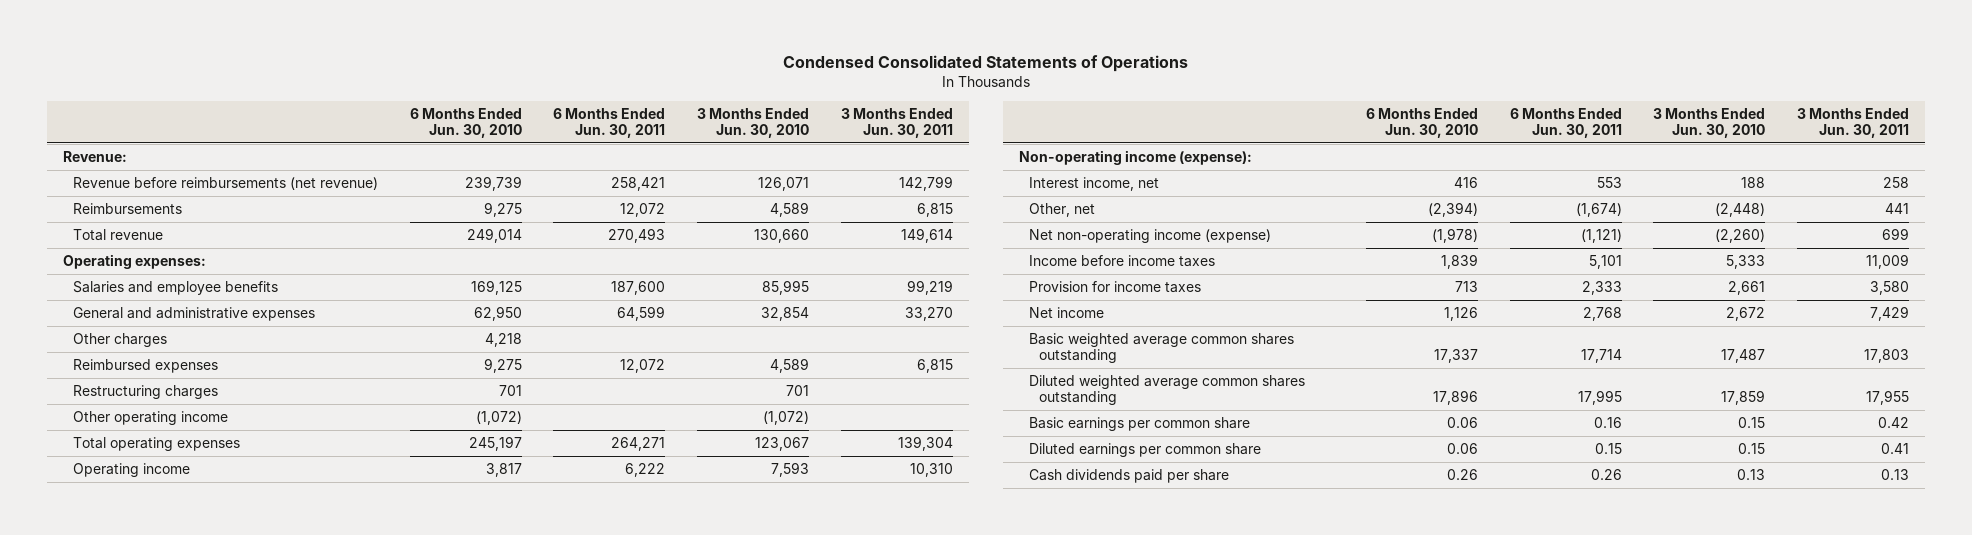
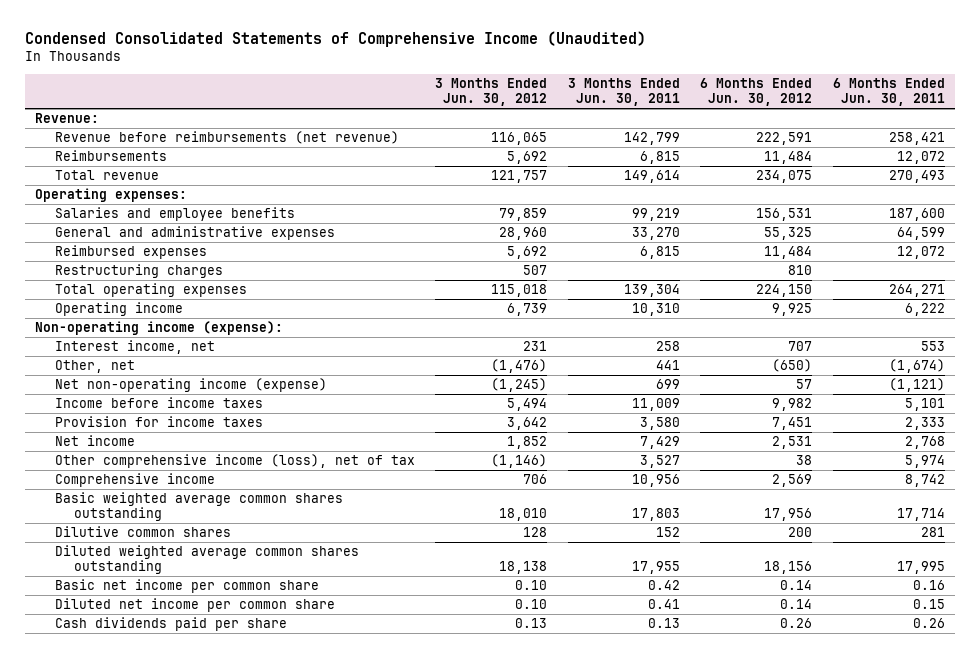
[782,55,1188,73] Condensed Consolidated Statements of Operations -> [24,31,646,48] Condensed Consolidated Statements of Comprehensive Income (Unaudited)
[409,107,522,138] 6 Months Ended Jun. 30, 2010 -> none
[697,107,810,138] 3 Months Ended Jun. 30, 2010 -> none
none -> [435,77,548,107] 3 Months Ended Jun. 30, 2012
none -> [700,77,813,107] 6 Months Ended Jun. 30, 2012
[72,332,167,347] Other charges -> none
[72,410,228,425] Other operating income -> none
none -> [54,453,415,468] Other comprehensive income (loss), net of tax
none -> [54,472,215,487] Comprehensive income
none -> [54,525,231,537] Dilutive common shares
[1029,416,1251,431] Basic earnings per common share -> [54,578,319,593] Basic net income per common share
[1029,442,1262,457] Diluted earnings per common share -> [54,597,335,612] Diluted net income per common share

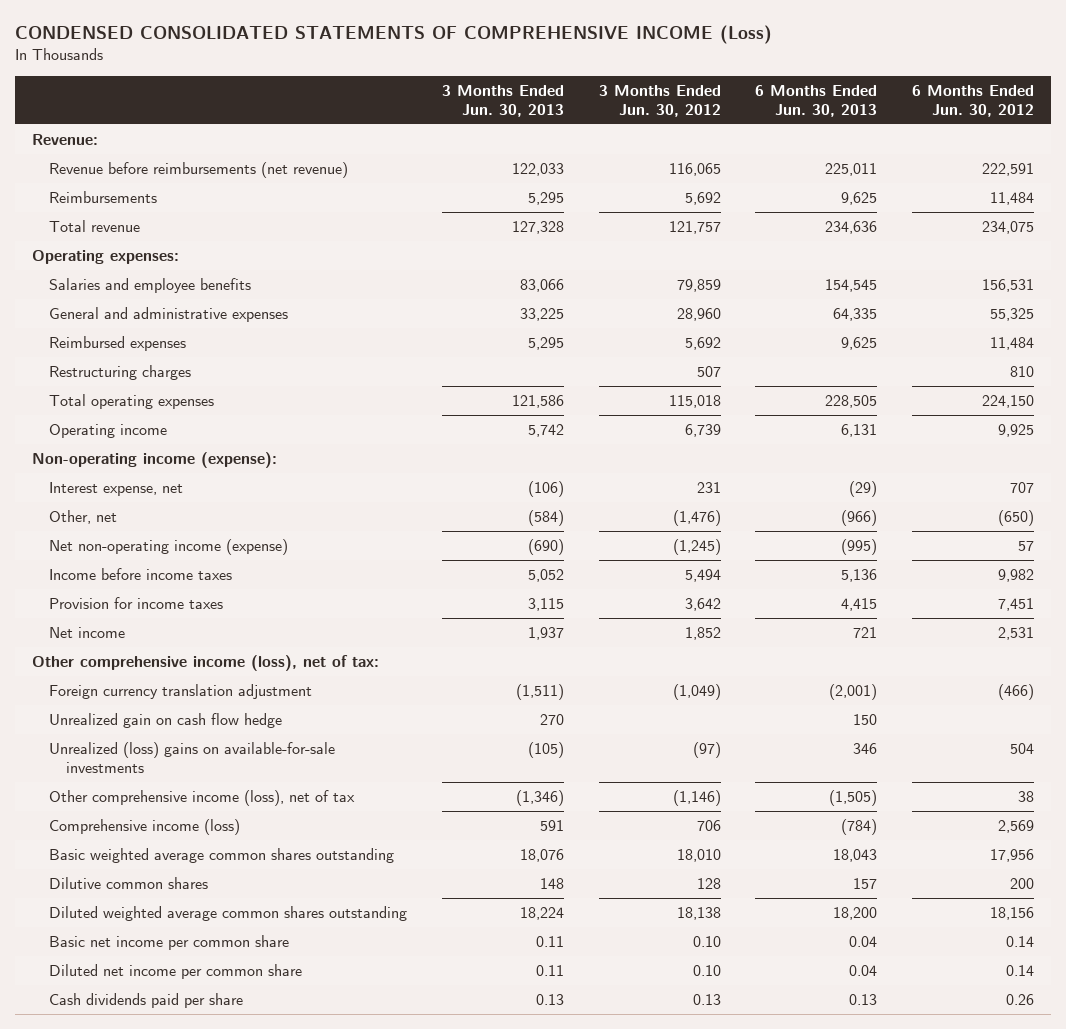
[24,31,646,48] Condensed Consolidated Statements of Comprehensive Income (Unaudited) -> [14,25,772,45] CONDENSED CONSOLIDATED STATEMENTS OF COMPREHENSIVE INCOME (Loss)
[567,77,680,107] 3 Months Ended Jun. 30, 2011 -> none
[832,77,945,107] 6 Months Ended Jun. 30, 2011 -> none
none -> [441,85,564,117] 3 Months Ended Jun. 30, 2013
none -> [755,85,878,117] 6 Months Ended Jun. 30, 2013
[54,339,215,354] Interest income, net -> [49,482,184,497] Interest expense, net
none -> [32,655,380,672] Other comprehensive income (loss), net of tax:
none -> [49,684,313,700] Foreign currency translation adjustment
none -> [49,713,283,729] Unrealized gain on cash flow hedge
none -> [49,742,336,773] Unrealized (loss) gains on available-for-sale investments
[54,472,215,487] Comprehensive income -> [49,819,241,836] Comprehensive income (loss)

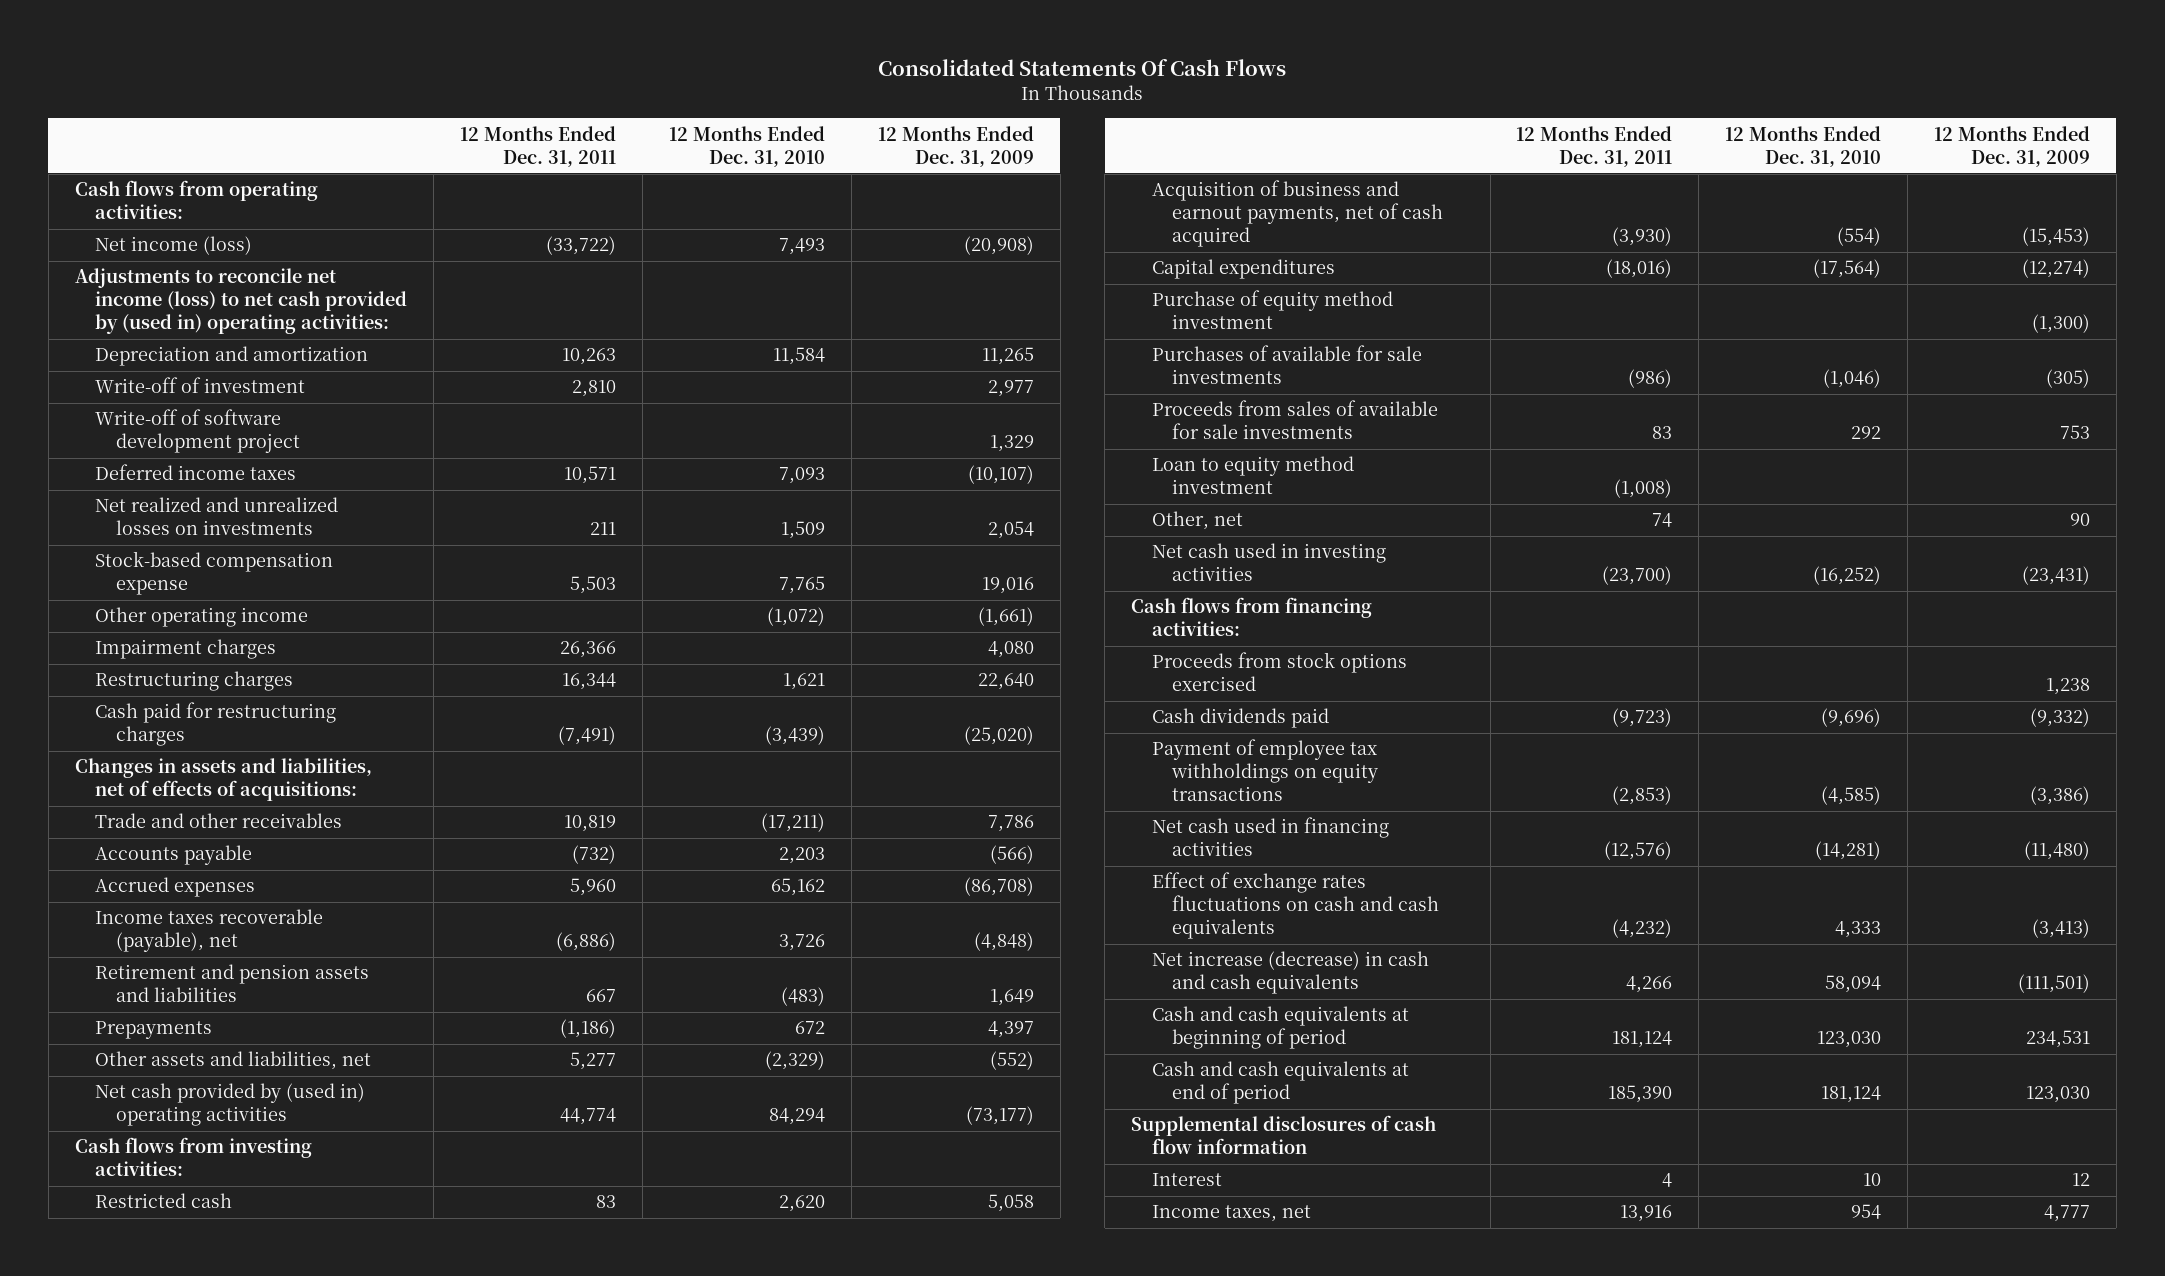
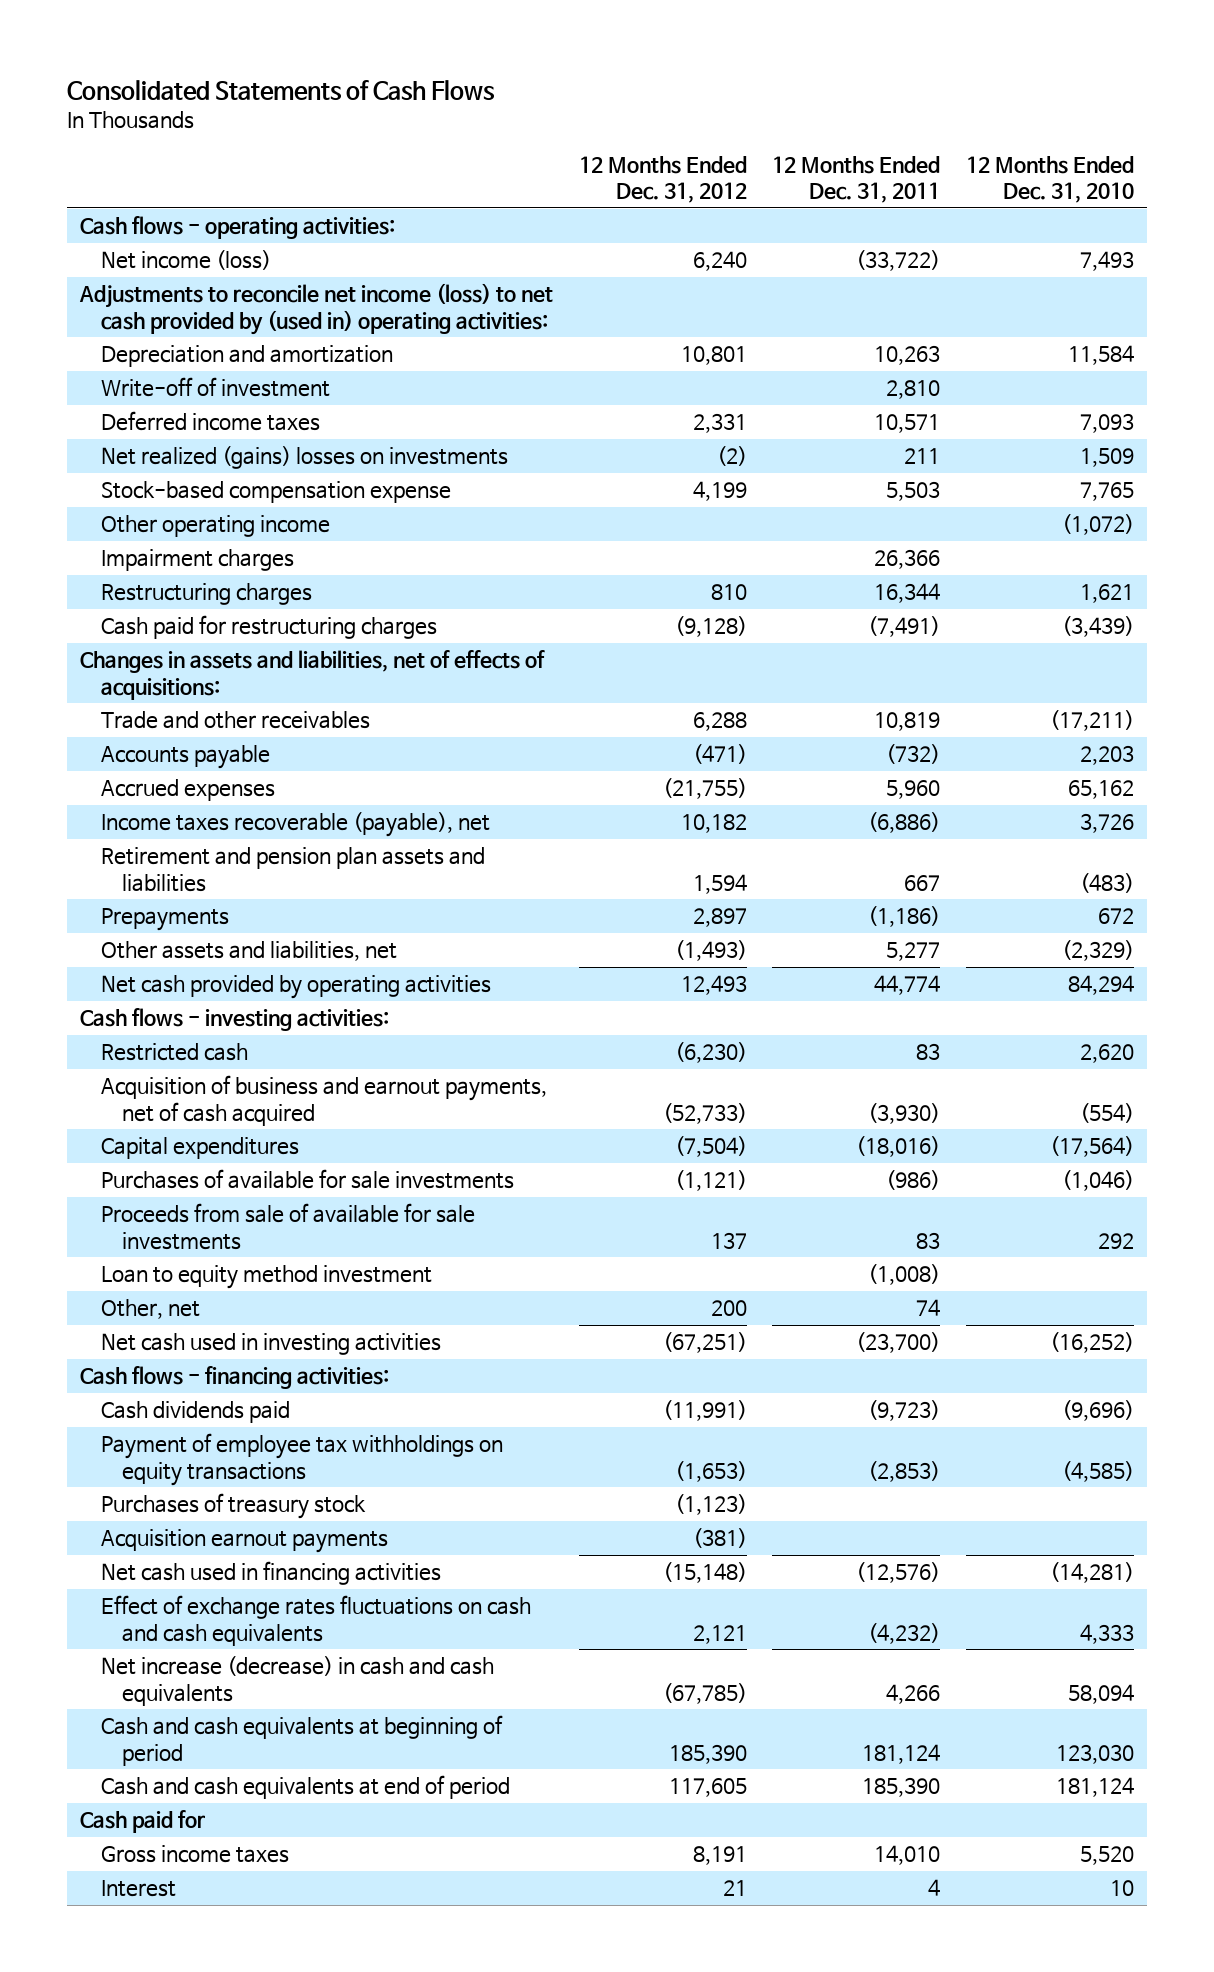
[878,59,1287,77] Consolidated Statements Of Cash Flows -> [66,79,495,101] Consolidated Statements of Cash Flows
[877,125,1034,167] 12 Months Ended Dec. 31, 2009 -> none
none -> [578,155,747,204] 12 Months Ended Dec. 31, 2012
[74,180,318,220] Cash flows from operating activities: -> [79,216,395,240] Cash flows - operating activities:
[95,409,300,454] Write-off of software development project -> none
[95,497,339,536] Net realized and unrealized losses on investments -> [100,446,508,470] Net realized (gains) losses on investments
[95,964,370,1003] Retirement and pension assets and liabilities -> [100,847,485,892] Retirement and pension plan assets and liabilities
[95,1083,366,1127] Net cash provided by (used in) operating activities -> [100,975,491,1000] Net cash provided by operating activities
[74,1137,312,1177] Cash flows from investing activities: -> [79,1008,389,1032] Cash flows - investing activities:
[1151,290,1393,330] Purchase of equity method investment -> none
[1151,400,1438,440] Proceeds from sales of available for sale investments -> [100,1203,475,1250] Proceeds from sale of available for sale investments
[1151,652,1407,692] Proceeds from stock options exercised -> none
[1131,597,1373,637] Cash flows from financing activities: -> [79,1366,389,1390] Cash flows - financing activities:
none -> [100,1493,366,1520] Purchases of treasury stock
none -> [100,1529,388,1554] Acquisition earnout payments
[1131,1115,1437,1155] Supplemental disclosures of cash flow information -> none
none -> [79,1810,205,1834] Cash paid for
none -> [100,1845,289,1864] Gross income taxes
[1151,1205,1311,1223] Income taxes, net -> none

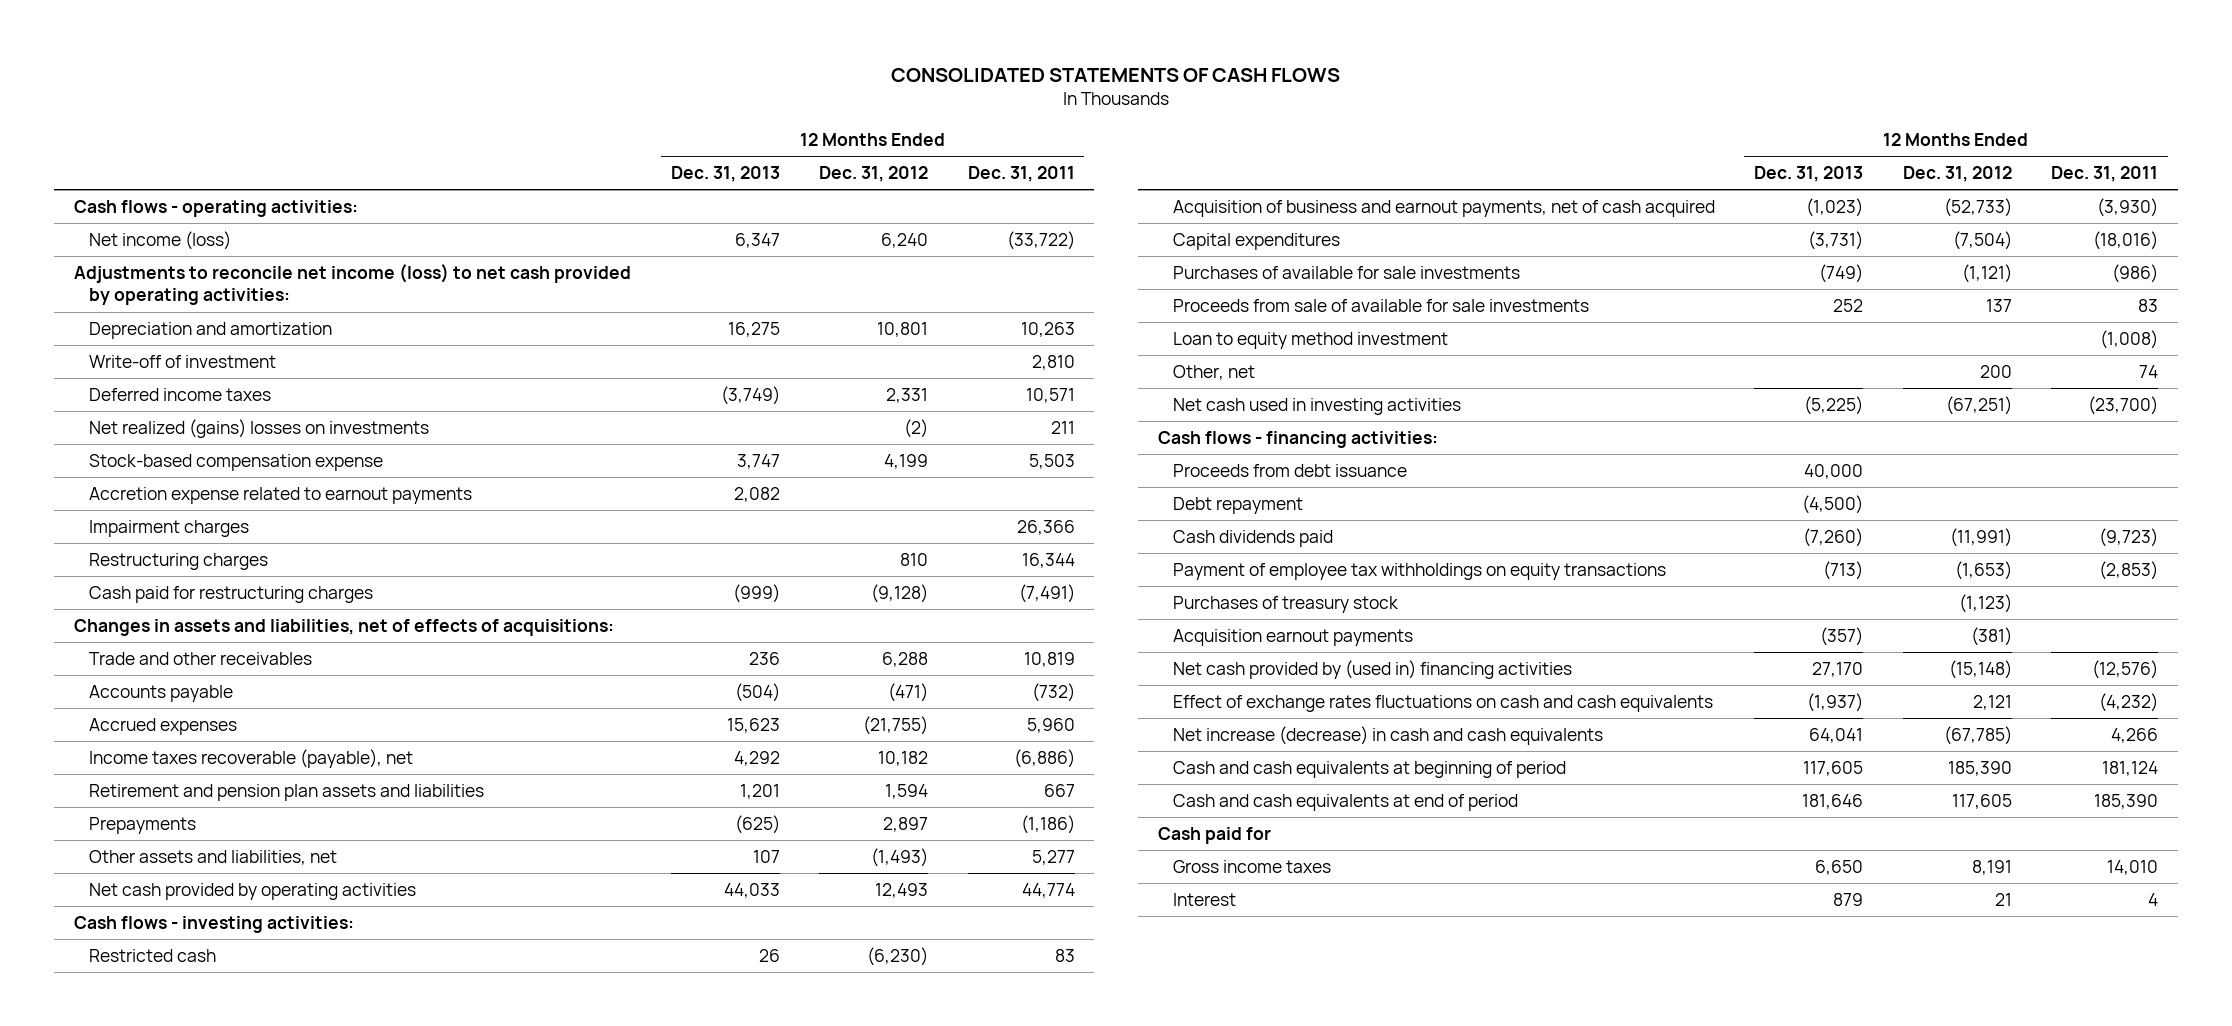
[66,79,495,101] Consolidated Statements of Cash Flows -> [891,67,1341,82] CONSOLIDATED STATEMENTS OF CASH FLOWS
[966,155,1135,204] 12 Months Ended Dec. 31, 2010 -> none
none -> [670,166,780,183] Dec. 31, 2013
[78,283,553,335] Adjustments to reconcile net income (loss) to net cash provided by (used in) operating activities: -> [74,264,632,306] Adjustments to reconcile net income (loss) to net cash provided by operating activities:
[100,515,330,538] Other operating income -> none
none -> [89,487,473,505] Accretion expense related to earnout payments
none -> [1172,464,1407,478] Proceeds from debt issuance
none -> [1172,497,1303,515] Debt repayment
[100,1561,441,1586] Net cash used in financing activities -> [1172,660,1572,680] Net cash provided by (used in) financing activities

